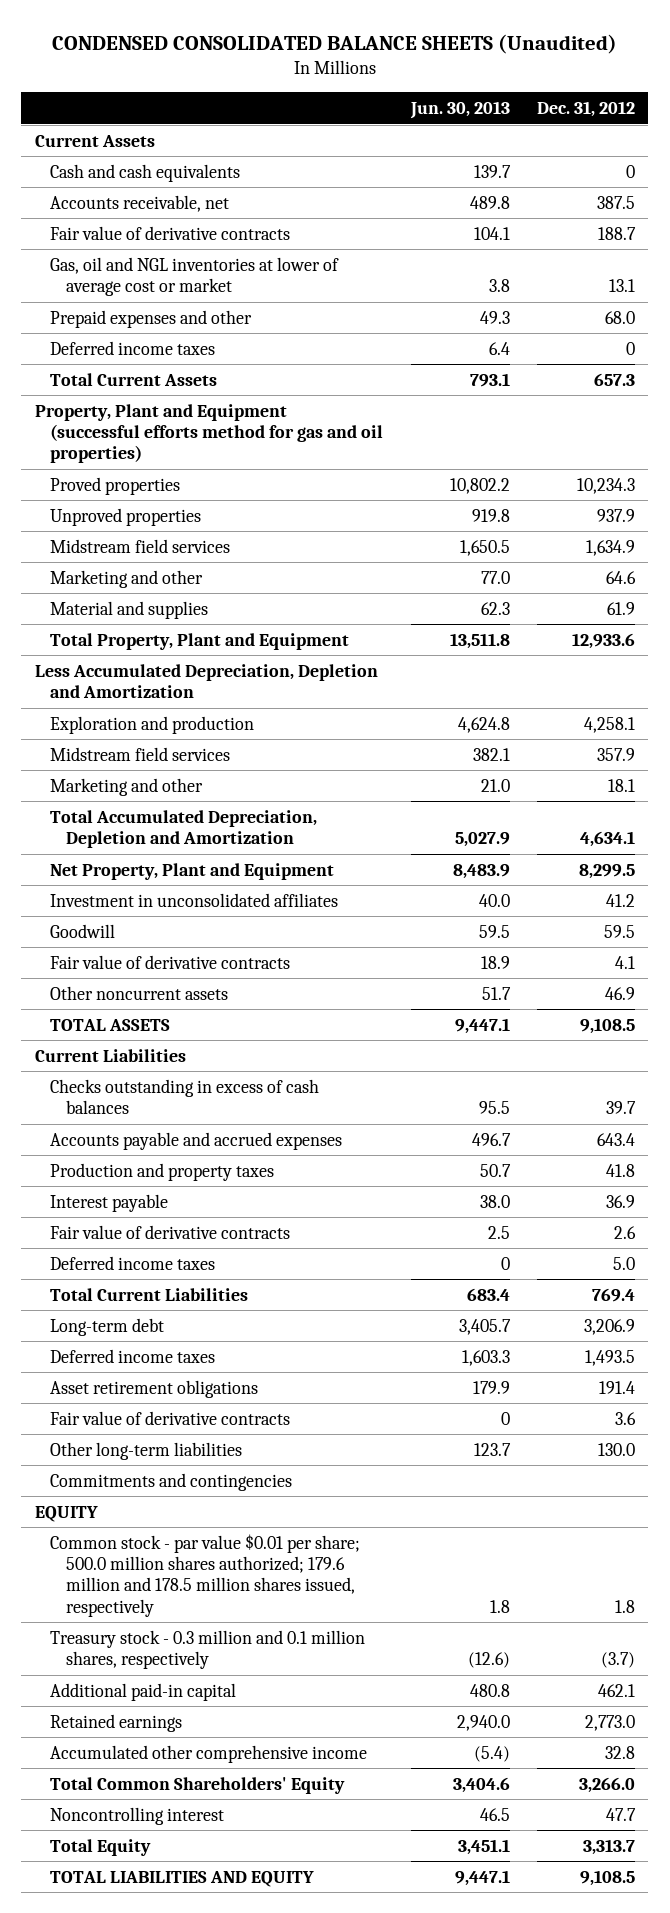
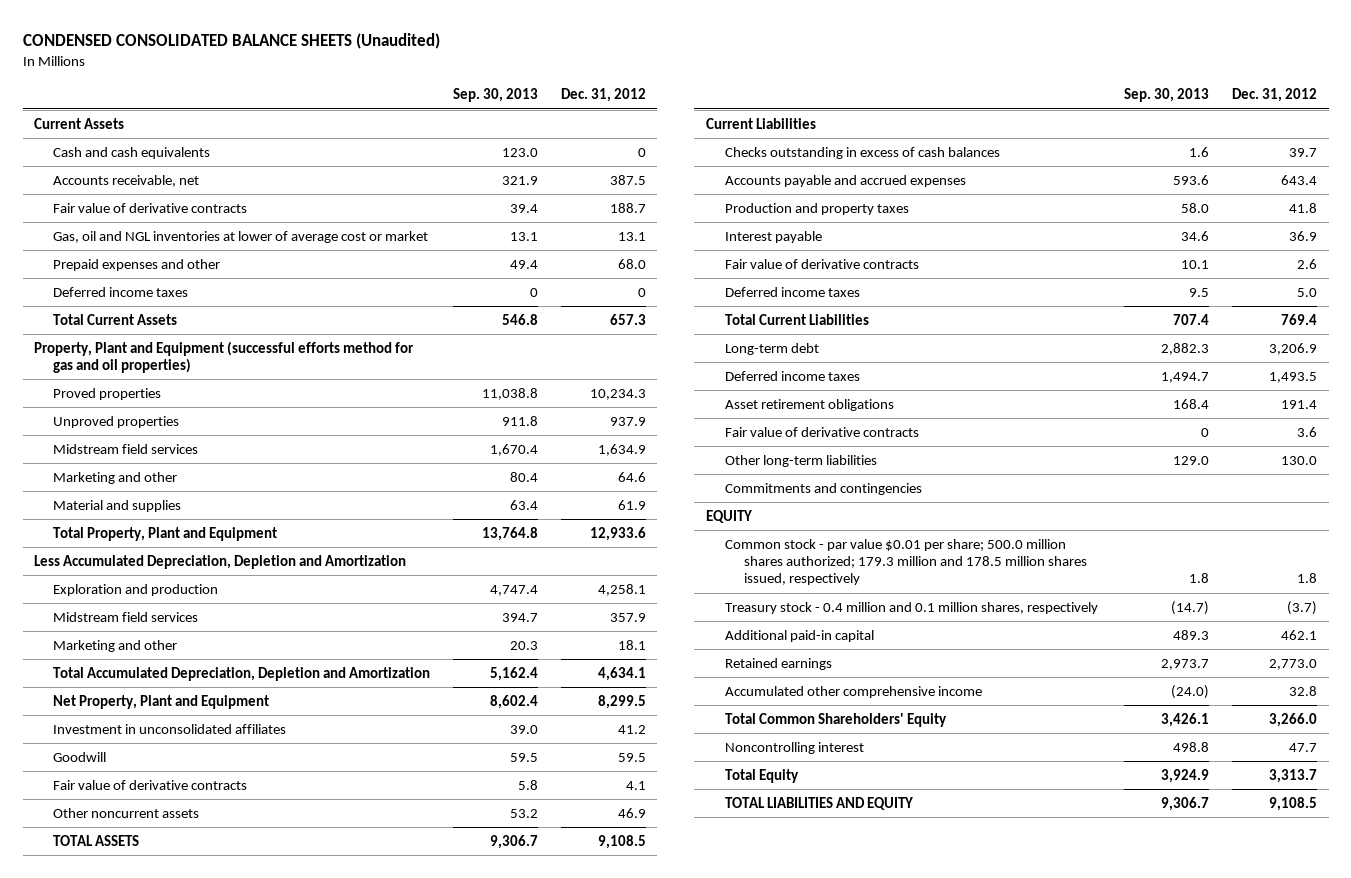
[409,101,510,120] Jun. 30, 2013 -> none
none -> [453,88,539,103] Sep. 30, 2013
[50,1533,361,1617] Common stock - par value $0.01 per share; 500.0 million shares authorized; 179.6 million and 178.5 million shares issued, respectively -> [724,538,1087,586] Common stock - par value $0.01 per share; 500.0 million shares authorized; 179.3 million and 178.5 million shares issued, respectively
[50,1629,366,1670] Treasury stock - 0.3 million and 0.1 million shares, respectively -> [724,601,1098,614] Treasury stock - 0.4 million and 0.1 million shares, respectively

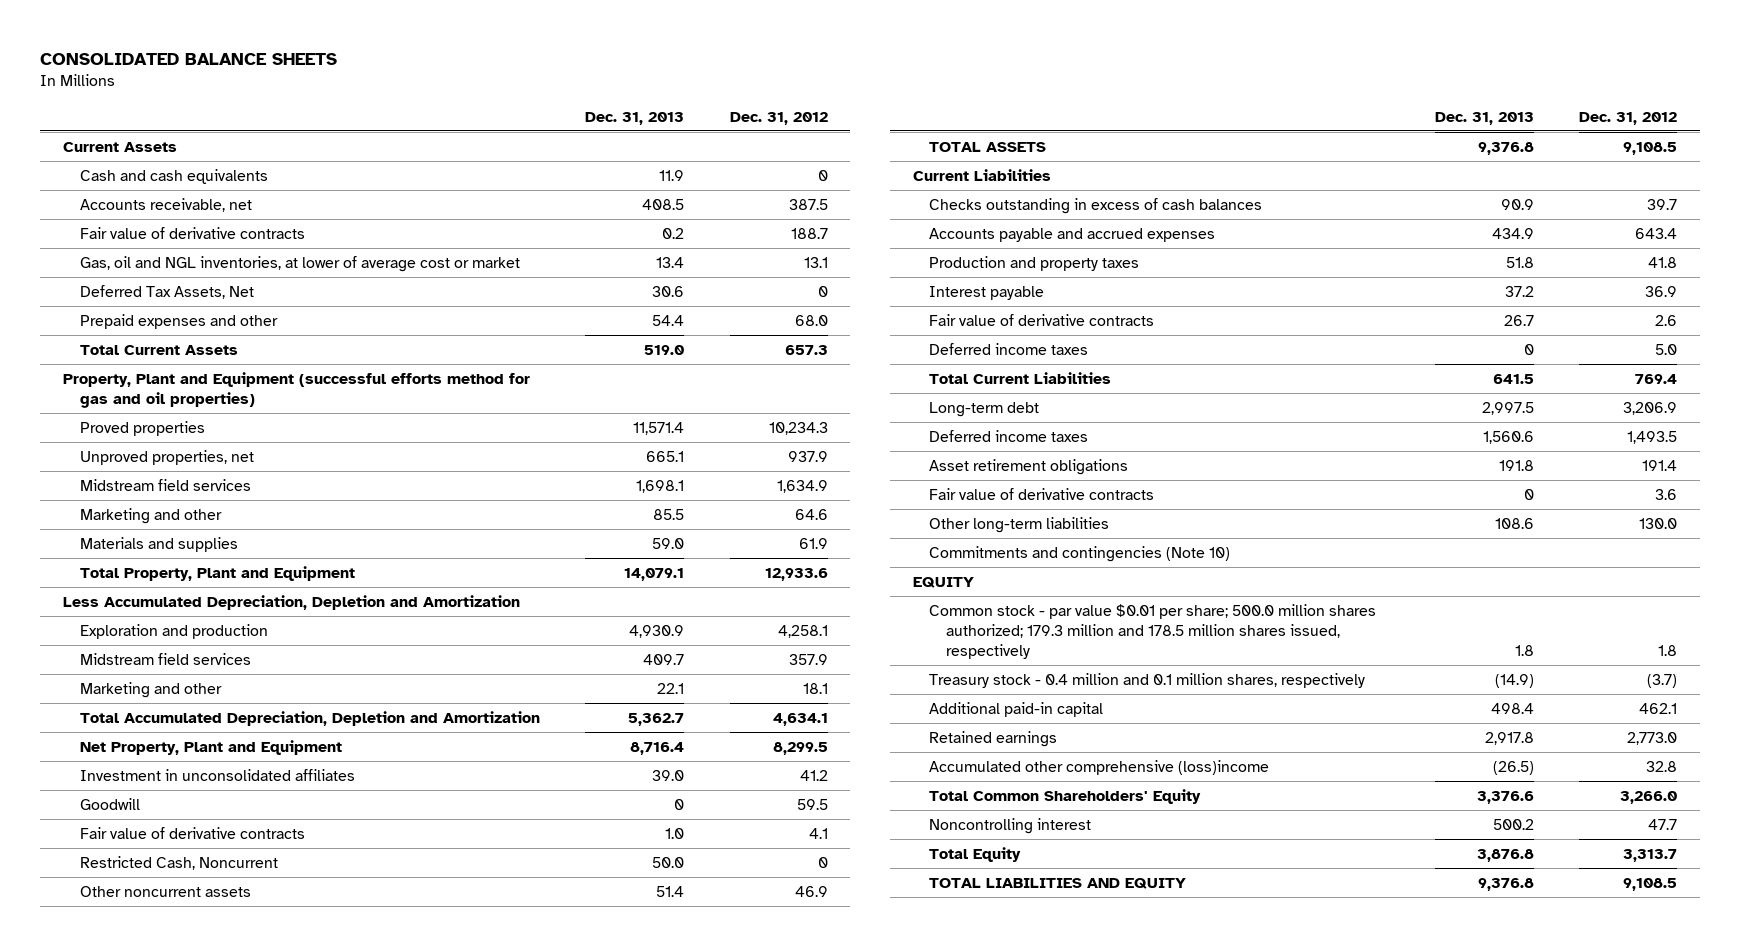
[22,32,440,49] CONDENSED CONSOLIDATED BALANCE SHEETS (Unaudited) -> [40,52,338,65] CONSOLIDATED BALANCE SHEETS
[453,88,539,103] Sep. 30, 2013 -> none
none -> [585,111,685,125] Dec. 31, 2013
[53,230,429,243] Gas, oil and NGL inventories at lower of average cost or market -> [79,255,520,272] Gas, oil and NGL inventories, at lower of average cost or market
none -> [79,284,254,299] Deferred Tax Assets, Net
[53,286,189,297] Deferred income taxes -> none
[53,415,180,428] Unproved properties -> [79,449,254,465] Unproved properties, net
[53,499,182,512] Material and supplies -> [79,536,238,552] Materials and supplies
none -> [79,855,278,870] Restricted Cash, Noncurrent
[724,482,922,495] Commitments and contingencies -> [929,545,1231,562] Commitments and contingencies (Note 10)
[724,685,982,698] Accumulated other comprehensive income -> [929,759,1270,775] Accumulated other comprehensive (loss)income

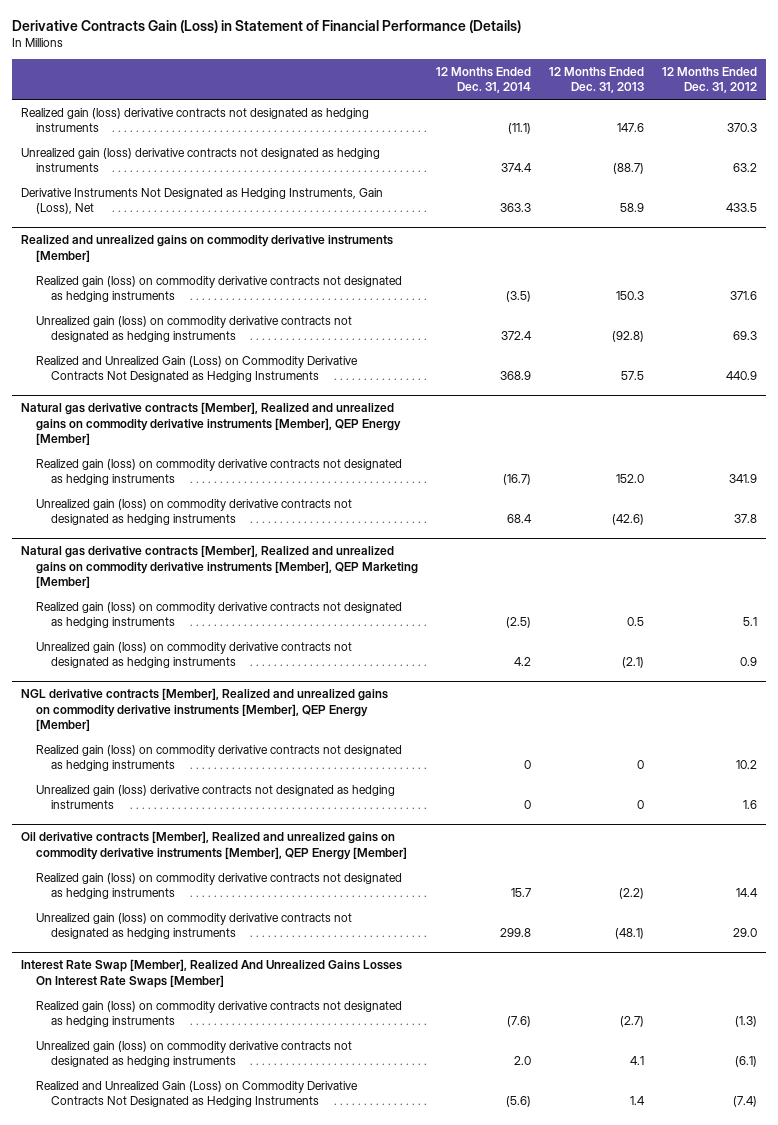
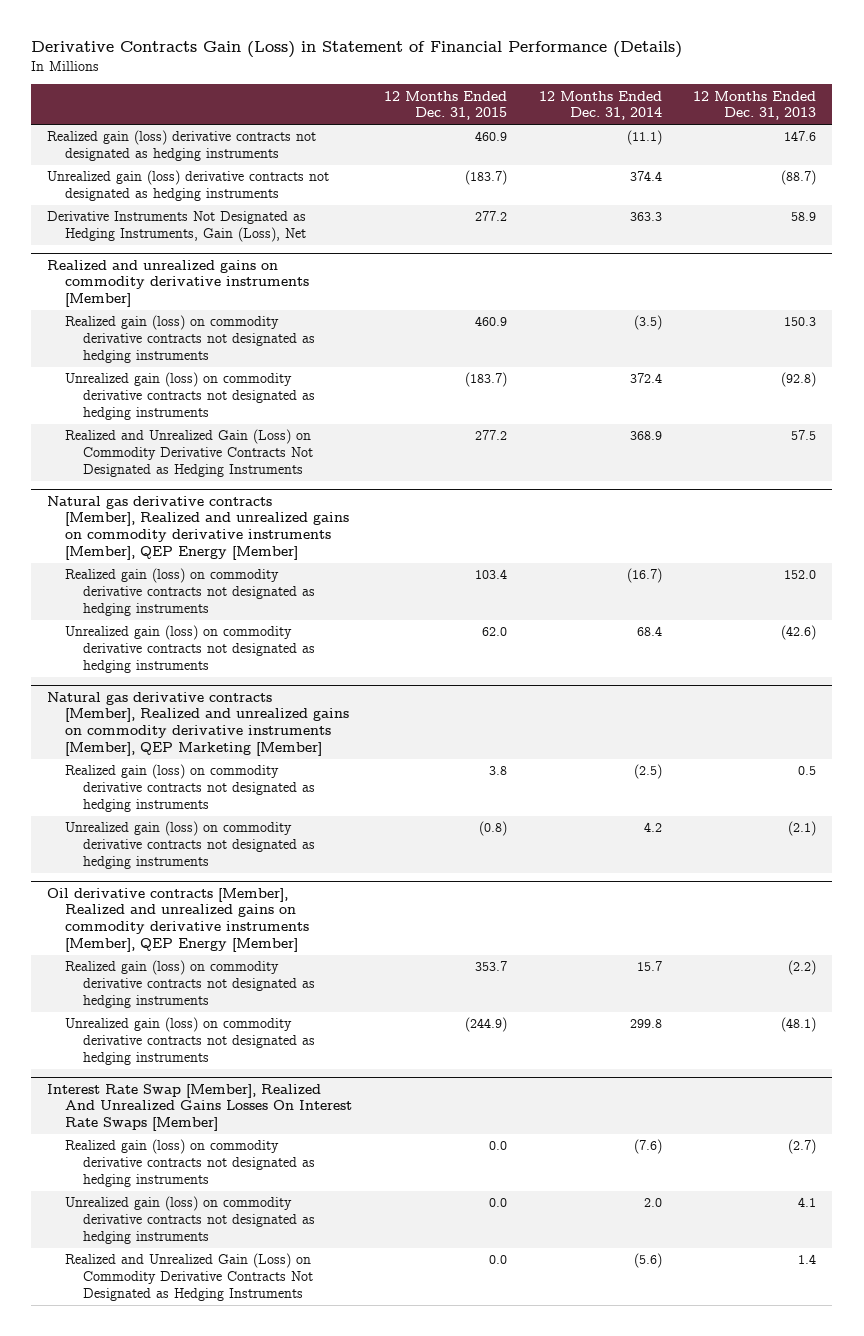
[661,66,757,94] 12 Months Ended Dec. 31, 2012 -> none
none -> [383,90,507,121] 12 Months Ended Dec. 31, 2015
[21,688,389,732] NGL derivative contracts [Member], Realized and unrealized gains on commodity derivative instruments [Member], QEP Energy [Member] -> none
[36,744,403,772] Realized gain (loss) on commodity derivative contracts not designated as hedging instruments -> none
[36,784,396,810] Unrealized gain (loss) derivative contracts not designated as hedging instruments -> none

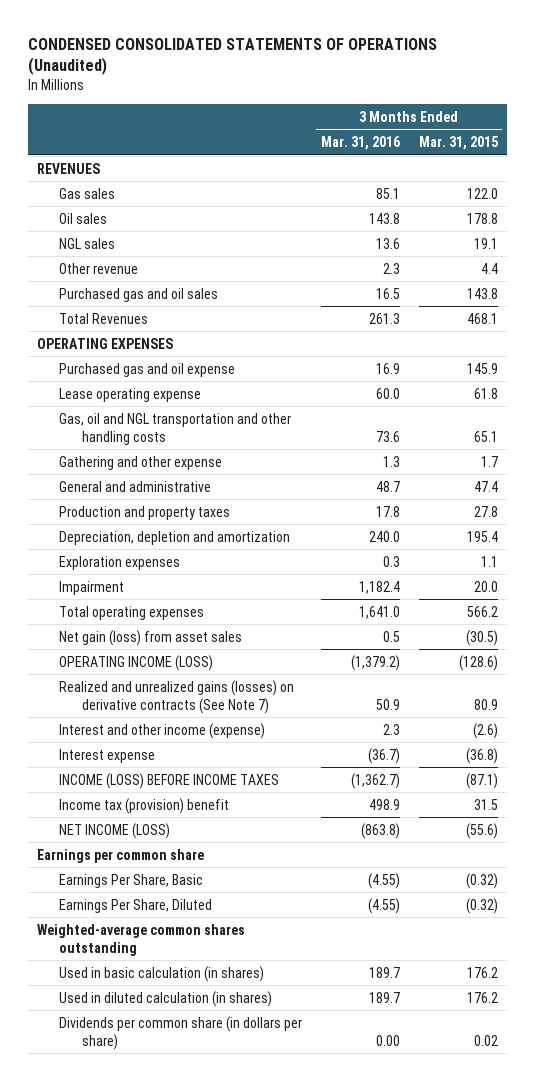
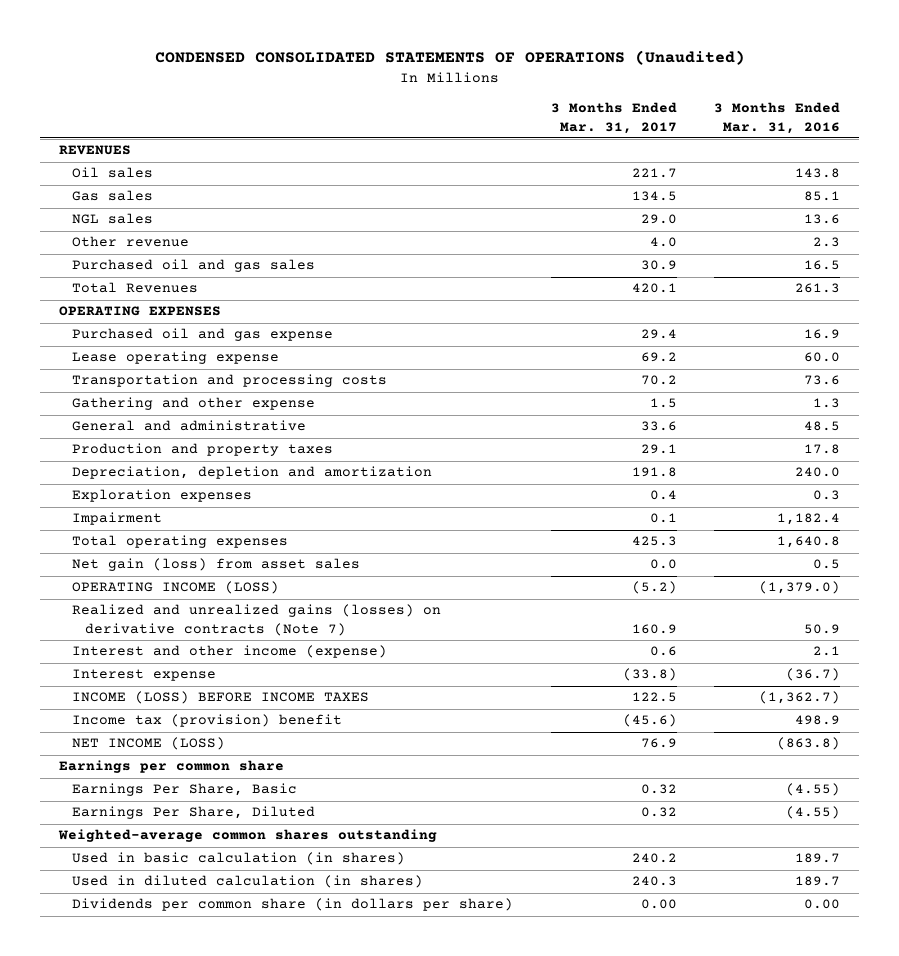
[418,136,498,151] Mar. 31, 2015 -> none
none -> [550,101,677,134] 3 Months Ended Mar. 31, 2017
[59,187,116,199] Gas sales -> [71,190,153,202] Gas sales
[59,287,219,302] Purchased gas and oil sales -> [71,259,315,273] Purchased oil and gas sales
[59,362,236,377] Purchased gas and oil expense -> [71,328,333,342] Purchased oil and gas expense
[59,412,292,445] Gas, oil and NGL transportation and other handling costs -> [71,374,387,388] Transportation and processing costs
[375,480,400,492] 48.7 -> [804,421,841,432] 48.5
[358,605,400,619] 1,641.0 -> [777,536,841,549] 1,640.8
[350,654,400,671] (1,379.2) -> [759,581,841,595] (1,379.0)
[59,679,295,714] Realized and unrealized gains (losses) on derivative contracts (See Note 7) -> [71,604,441,637] Realized and unrealized gains (losses) on derivative contracts (Note 7)
[382,723,400,735] 2.3 -> [813,646,841,657] 2.1

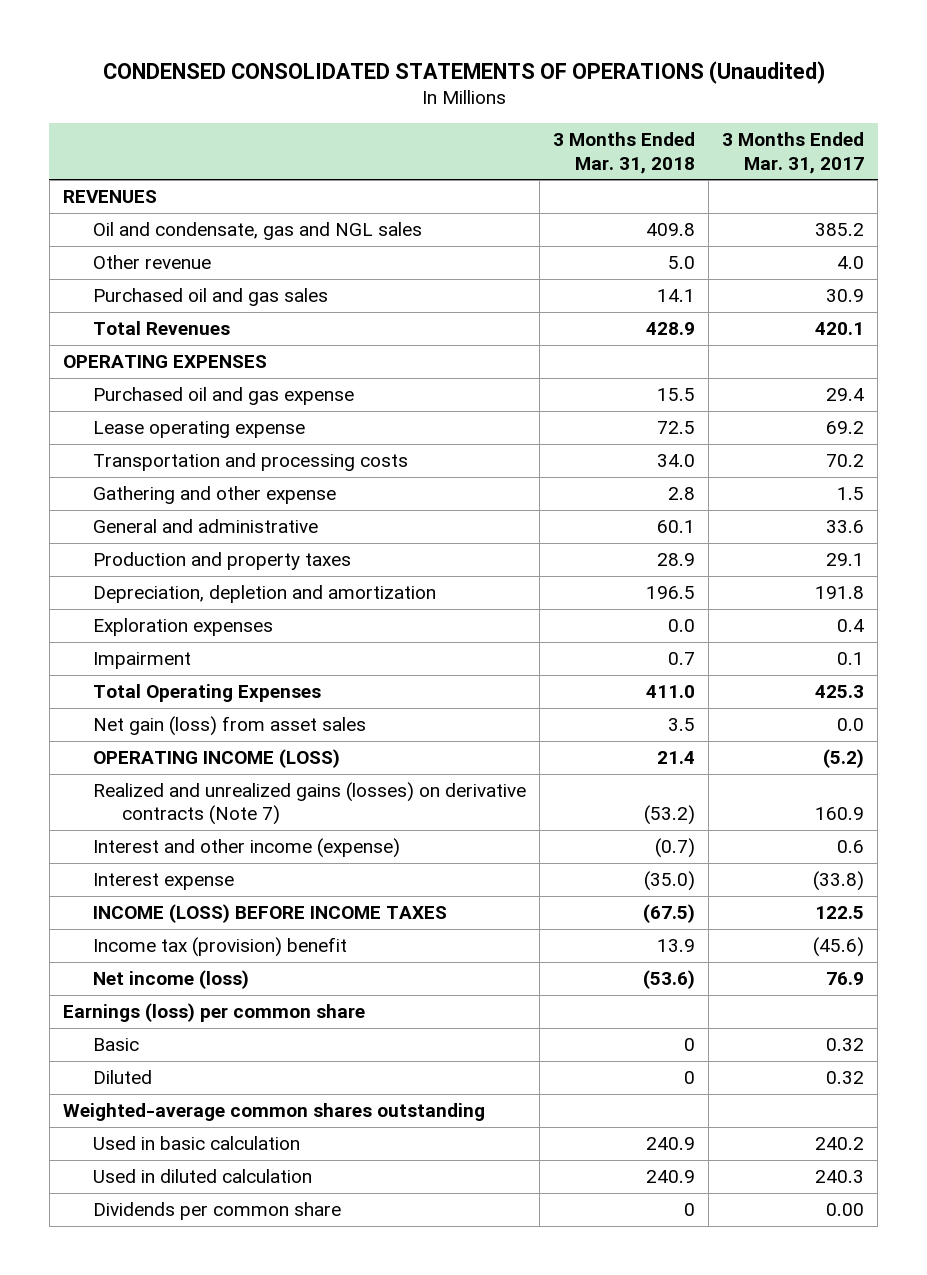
[714,101,841,134] 3 Months Ended Mar. 31, 2016 -> none
none -> [552,132,695,174] 3 Months Ended Mar. 31, 2018
[71,167,153,179] Oil sales -> none
[71,190,153,202] Gas sales -> none
[71,213,153,225] NGL sales -> none
none -> [92,222,422,241] Oil and condensate, gas and NGL sales
[71,535,288,549] Total operating expenses -> [92,684,321,703] Total Operating Expenses
[71,737,225,751] NET INCOME (LOSS) -> [92,970,249,990] Net income (loss)
[58,760,284,774] Earnings per common share -> [63,1003,366,1023] Earnings (loss) per common share
[71,783,297,797] Earnings Per Share, Basic -> [92,1038,139,1052] Basic
[71,806,315,820] Earnings Per Share, Diluted -> [92,1070,152,1085] Diluted
[71,852,405,866] Used in basic calculation (in shares) -> [92,1136,300,1151] Used in basic calculation
[71,875,423,889] Used in diluted calculation (in shares) -> [92,1169,312,1184] Used in diluted calculation
[71,898,513,912] Dividends per common share (in dollars per share) -> [92,1202,341,1221] Dividends per common share

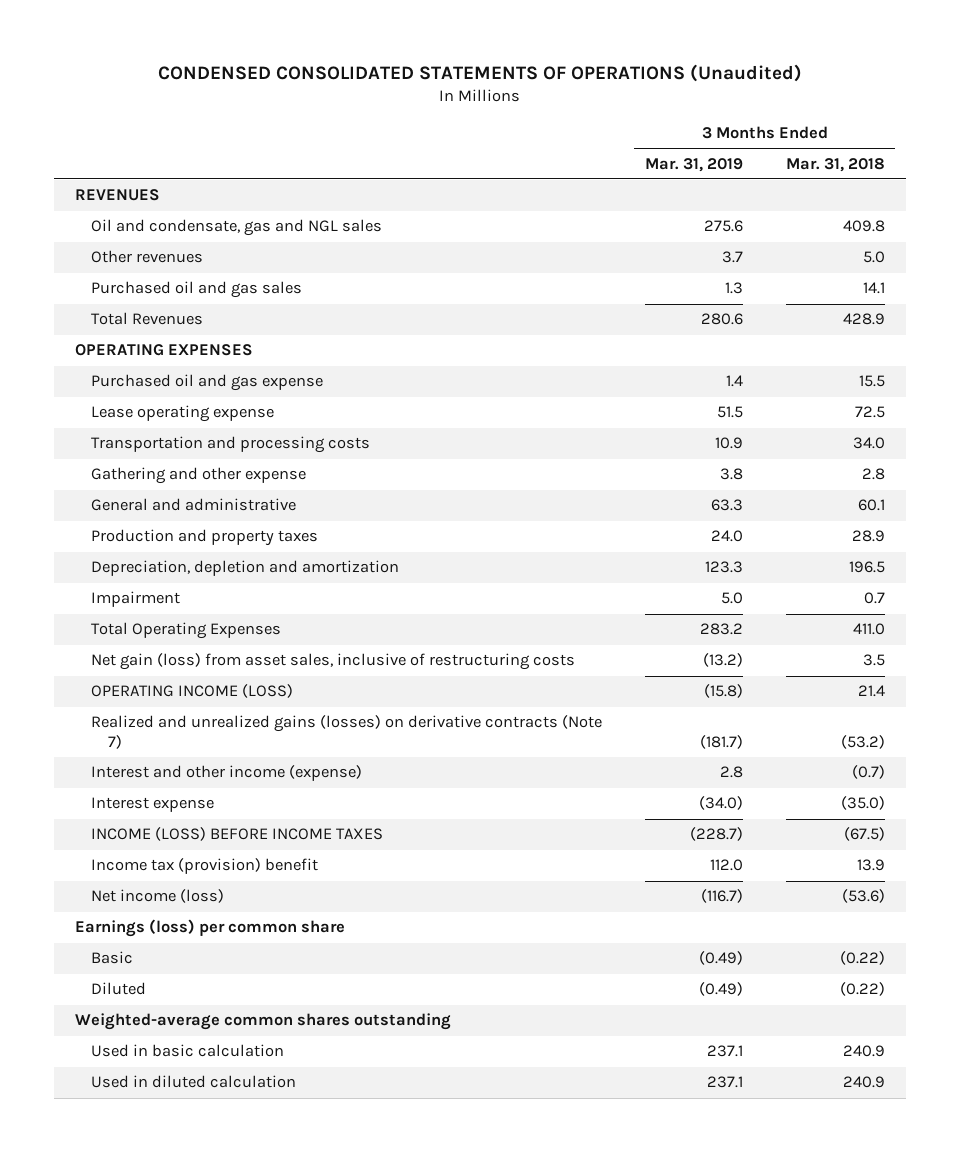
[721,132,864,174] 3 Months Ended Mar. 31, 2017 -> none
none -> [645,157,744,172] Mar. 31, 2019
[92,255,211,270] Other revenue -> [91,250,204,264] Other revenues
[92,618,273,637] Exploration expenses -> none
[92,716,366,737] Net gain (loss) from asset sales -> [91,653,576,671] Net gain (loss) from asset sales, inclusive of restructuring costs
[683,1038,695,1052] 0 -> [839,951,885,966] (0.22)
[683,1071,695,1085] 0 -> [839,982,885,997] (0.22)
[92,1202,341,1221] Dividends per common share -> none

